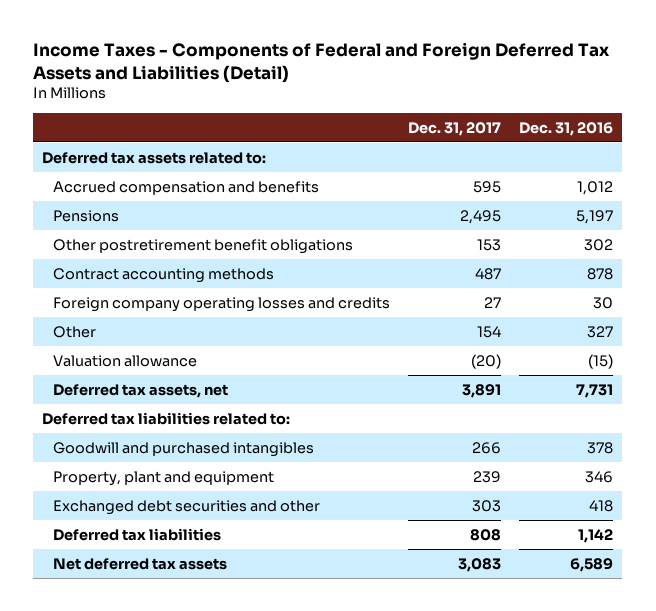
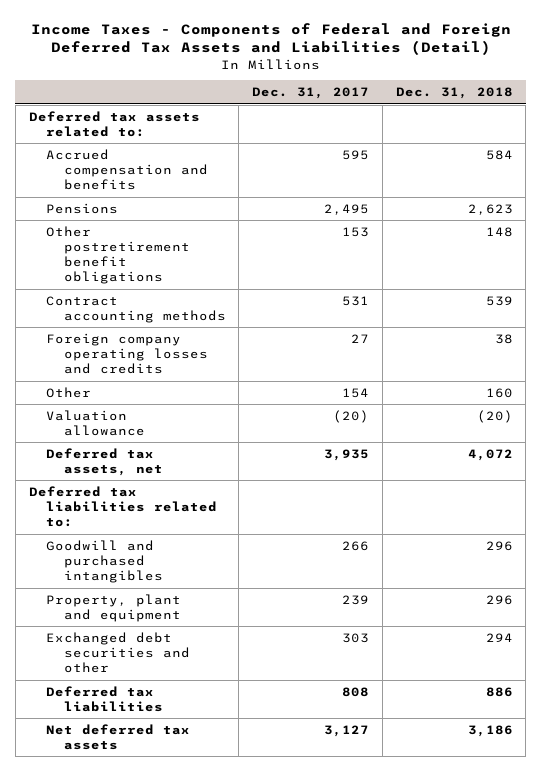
[519,121,614,136] Dec. 31, 2016 -> none
none -> [395,87,513,100] Dec. 31, 2018
[475,267,502,280] 487 -> [342,295,370,306] 531
[462,383,502,398] 3,891 -> [324,448,370,461] 3,935
[458,557,502,572] 3,083 -> [324,724,370,737] 3,127

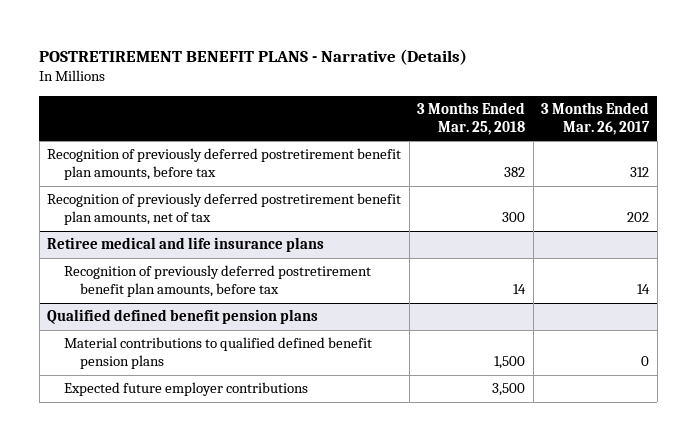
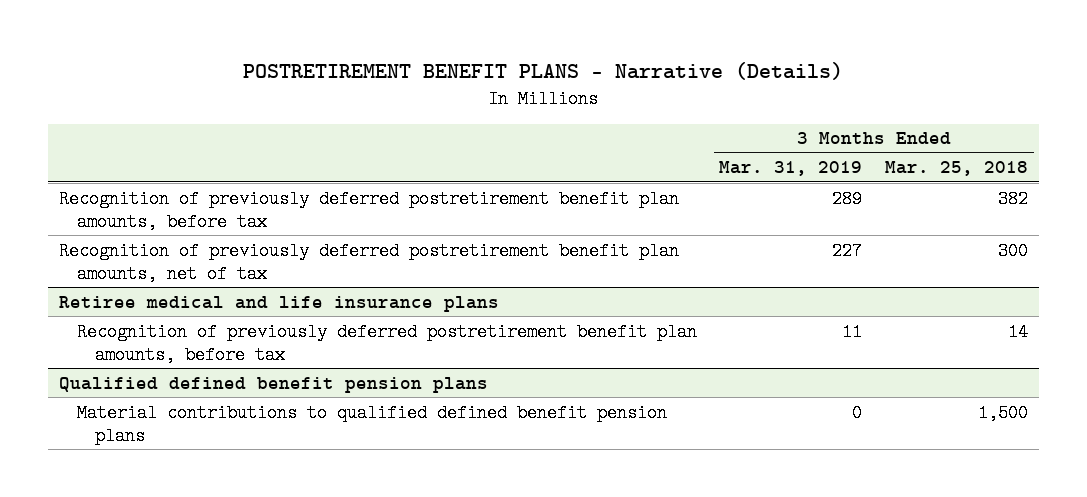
[541,101,651,135] 3 Months Ended Mar. 26, 2017 -> none
none -> [719,161,863,177] Mar. 31, 2019
[63,382,308,397] Expected future employer contributions -> none

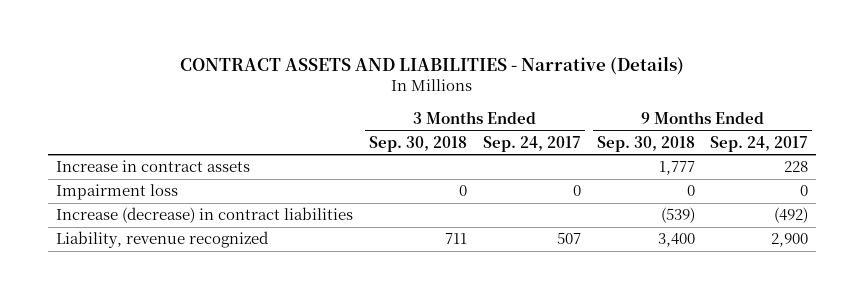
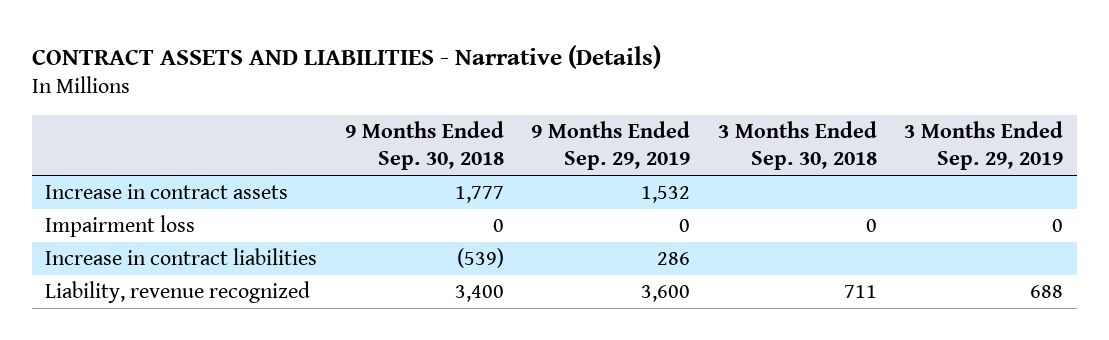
[482,135,581,152] Sep. 24, 2017 -> none
[710,135,809,152] Sep. 24, 2017 -> none
none -> [531,120,691,171] 9 Months Ended Sep. 29, 2019
none -> [904,120,1064,171] 3 Months Ended Sep. 29, 2019
[56,207,354,224] Increase (decrease) in contract liabilities -> [45,248,318,266] Increase in contract liabilities

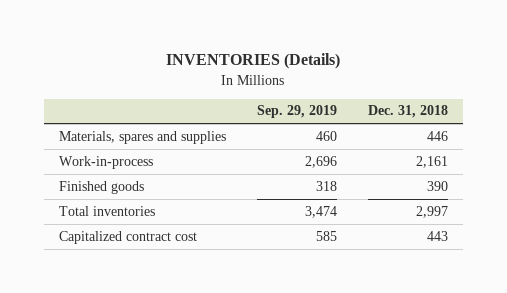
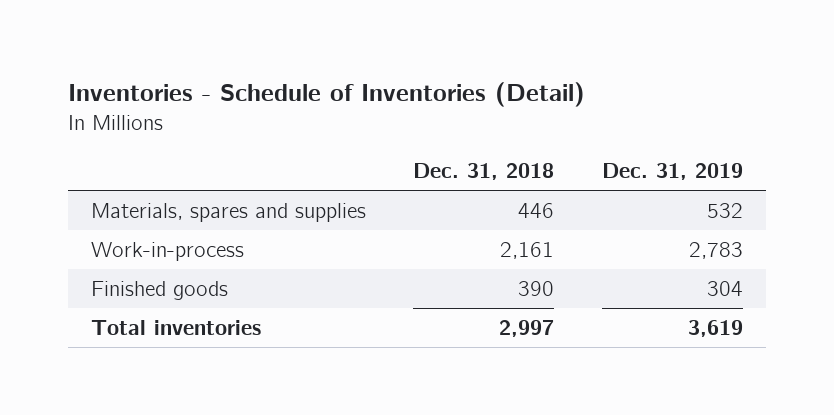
[166,53,341,70] INVENTORIES (Details) -> [67,81,585,107] Inventories - Schedule of Inventories (Detail)
[256,105,337,119] Sep. 29, 2019 -> none
none -> [601,163,743,181] Dec. 31, 2019
[58,230,197,244] Capitalized contract cost -> none

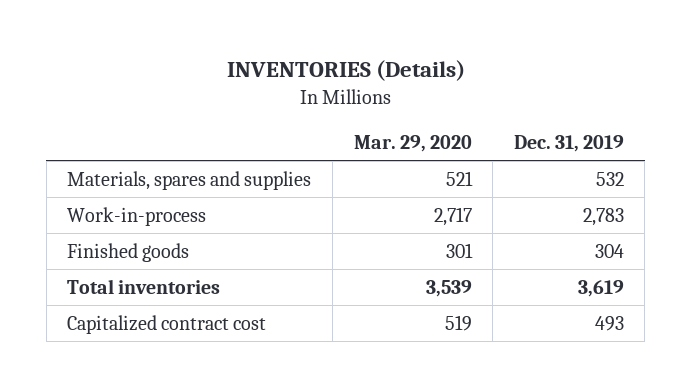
[67,81,585,107] Inventories - Schedule of Inventories (Detail) -> [226,60,465,82] INVENTORIES (Details)
[413,163,555,181] Dec. 31, 2018 -> none
none -> [353,135,472,153] Mar. 29, 2020
none -> [67,314,267,334] Capitalized contract cost

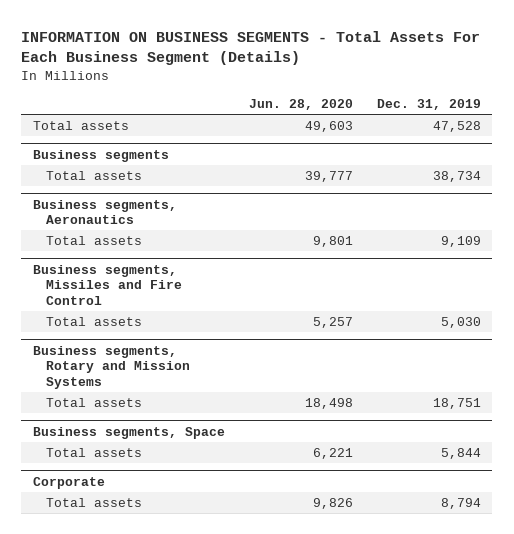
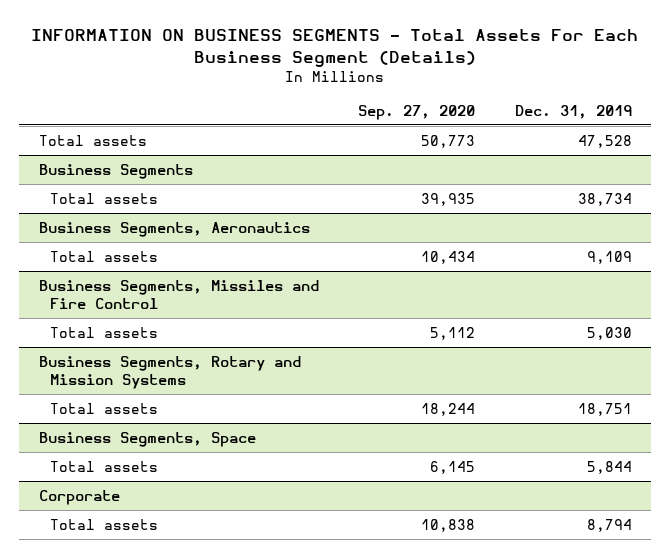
[248,98,353,110] Jun. 28, 2020 -> none
none -> [358,104,476,120] Sep. 27, 2020
[33,149,170,162] Business segments -> [39,163,194,179] Business Segments
[33,199,178,225] Business segments, Aeronautics -> [39,221,311,237] Business Segments, Aeronautics
[33,264,183,305] Business segments, Missiles and Fire Control -> [39,279,320,309] Business Segments, Missiles and Fire Control
[33,345,191,389] Business segments, Rotary and Mission Systems -> [39,355,302,389] Business Segments, Rotary and Mission Systems
[33,426,226,439] Business segments, Space -> [39,431,257,447] Business Segments, Space

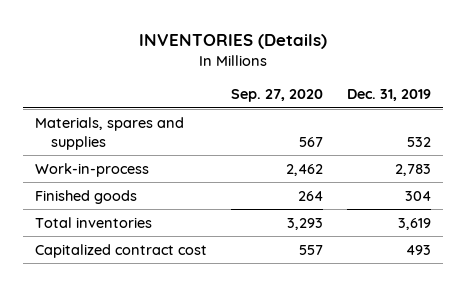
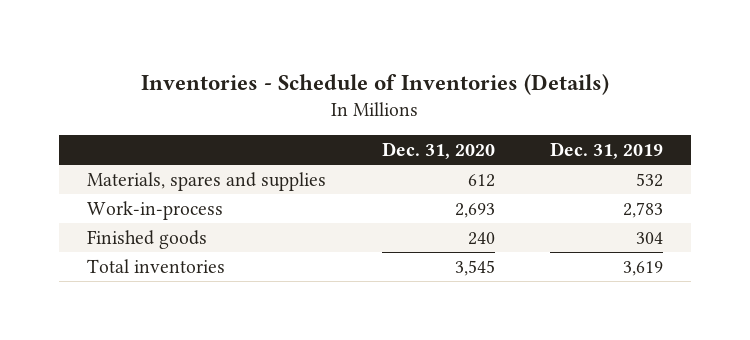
[139,34,328,50] INVENTORIES (Details) -> [141,73,610,95] Inventories - Schedule of Inventories (Details)
[231,89,324,103] Sep. 27, 2020 -> none
none -> [381,142,495,160] Dec. 31, 2020
[35,243,208,258] Capitalized contract cost -> none

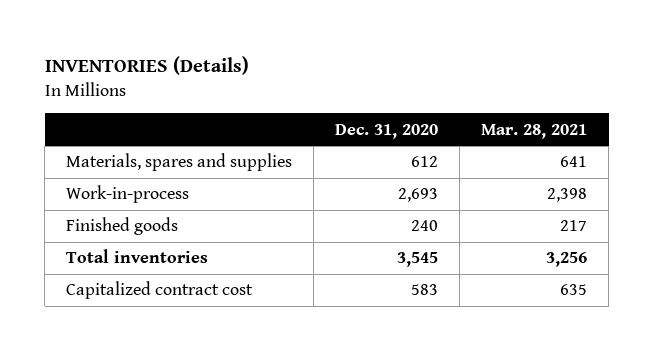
[141,73,610,95] Inventories - Schedule of Inventories (Details) -> [44,56,249,76] INVENTORIES (Details)
[550,142,664,160] Dec. 31, 2019 -> none
none -> [481,123,588,139] Mar. 28, 2021
none -> [66,281,254,300] Capitalized contract cost

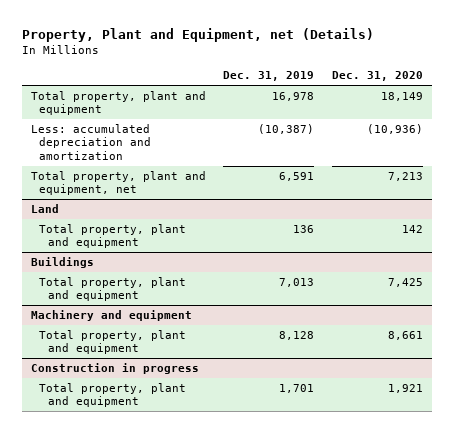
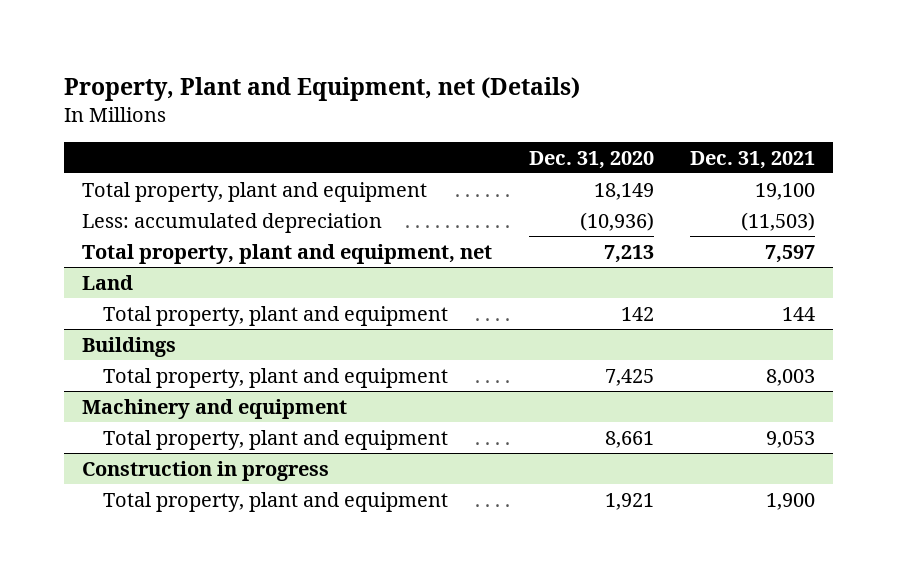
[223,71,315,82] Dec. 31, 2019 -> none
none -> [690,150,816,169] Dec. 31, 2021
[31,124,152,160] Less: accumulated depreciation and amortization -> [81,212,382,233] Less: accumulated depreciation

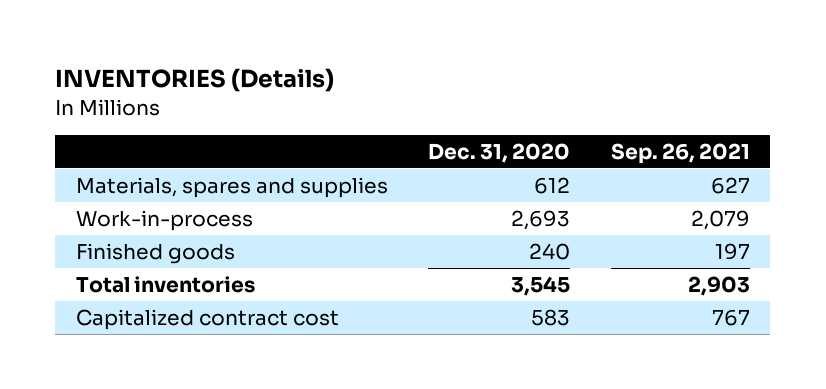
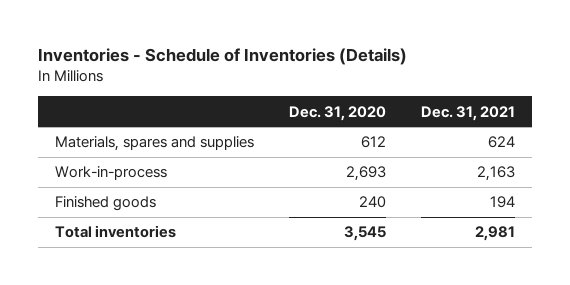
[55,68,335,93] INVENTORIES (Details) -> [38,48,408,66] Inventories - Schedule of Inventories (Details)
[611,142,751,164] Sep. 26, 2021 -> none
none -> [420,105,515,121] Dec. 31, 2021
[75,308,339,330] Capitalized contract cost -> none

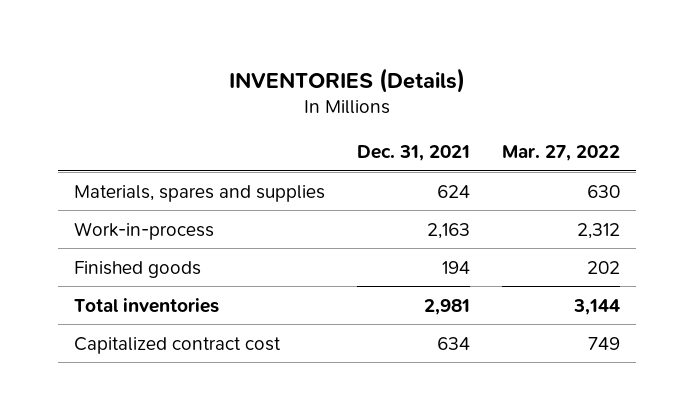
[38,48,408,66] Inventories - Schedule of Inventories (Details) -> [229,67,466,93] INVENTORIES (Details)
[289,105,387,121] Dec. 31, 2020 -> none
none -> [502,145,621,162] Mar. 27, 2022
none -> [74,336,282,354] Capitalized contract cost

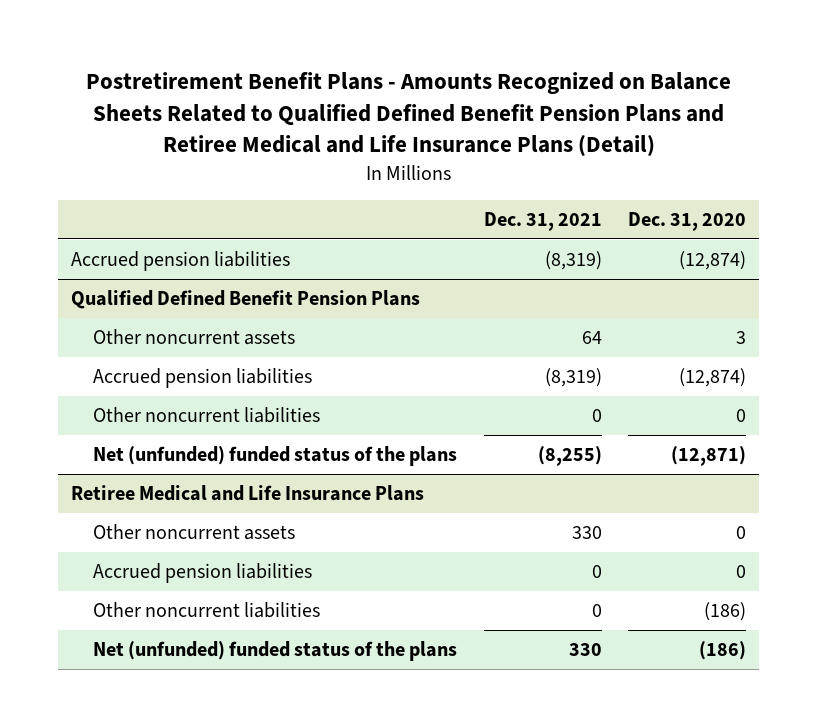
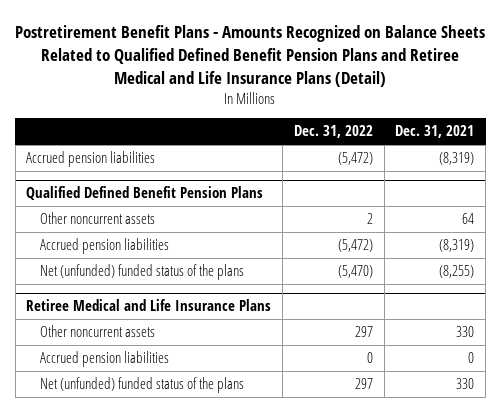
[628,211,747,231] Dec. 31, 2020 -> none
none -> [293,125,373,139] Dec. 31, 2022
[93,407,321,424] Other noncurrent liabilities -> none
[93,602,321,619] Other noncurrent liabilities -> none

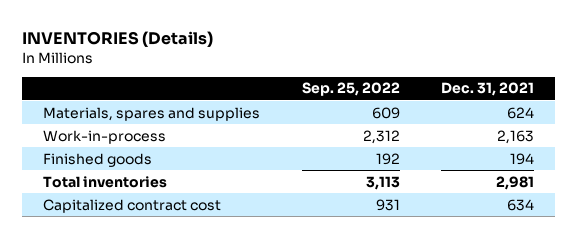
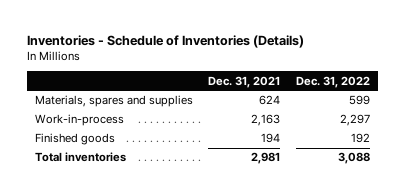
[22,30,214,47] INVENTORIES (Details) -> [27,34,305,48] Inventories - Schedule of Inventories (Details)
[301,82,400,97] Sep. 25, 2022 -> none
none -> [295,75,370,88] Dec. 31, 2022
[42,198,221,213] Capitalized contract cost -> none

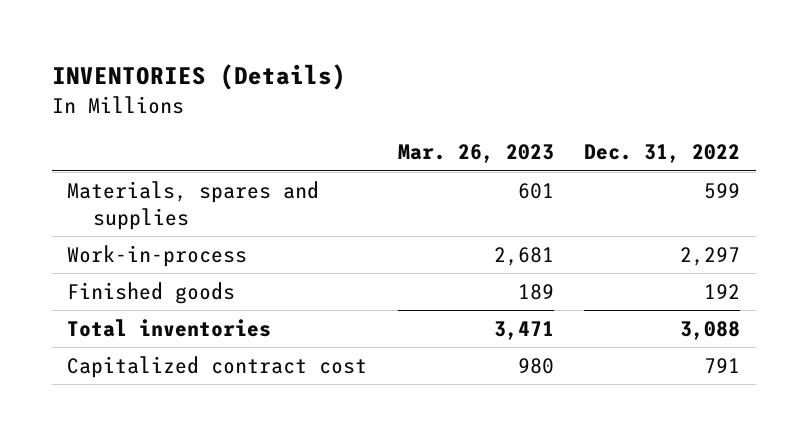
[27,34,305,48] Inventories - Schedule of Inventories (Details) -> [51,64,346,91] INVENTORIES (Details)
[208,75,281,88] Dec. 31, 2021 -> none
none -> [397,144,554,164] Mar. 26, 2023
none -> [67,355,368,378] Capitalized contract cost

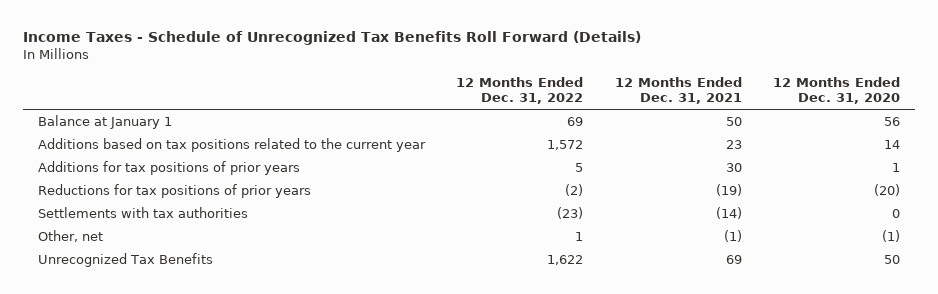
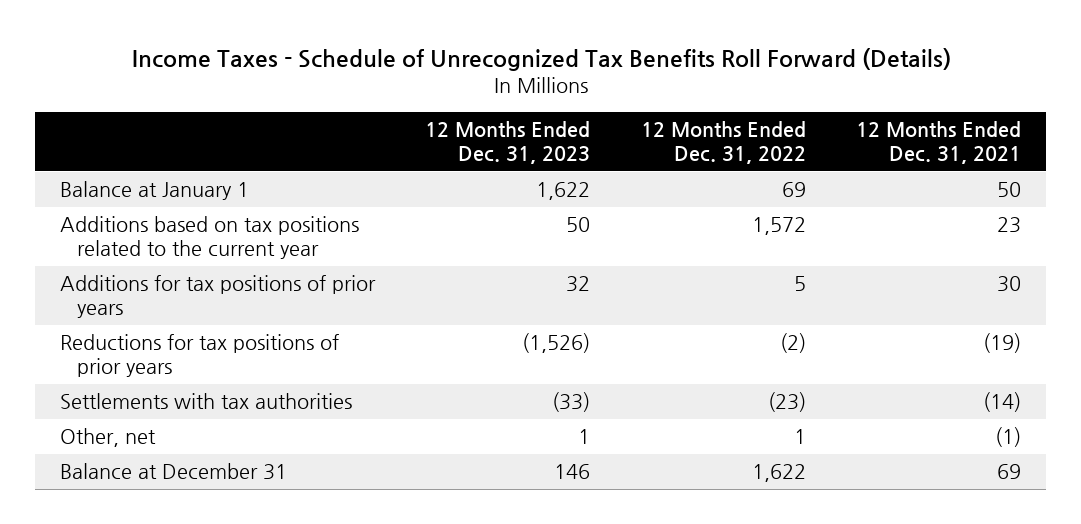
[772,76,900,105] 12 Months Ended Dec. 31, 2020 -> none
none -> [425,121,591,165] 12 Months Ended Dec. 31, 2023
[38,252,214,267] Unrecognized Tax Benefits -> [60,463,288,481] Balance at December 31

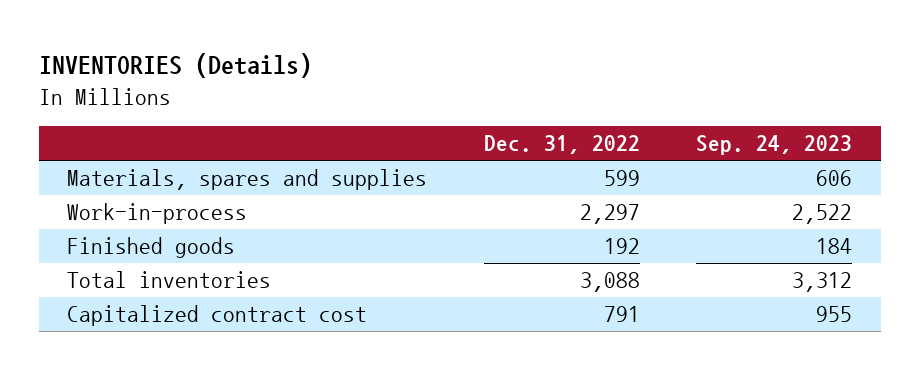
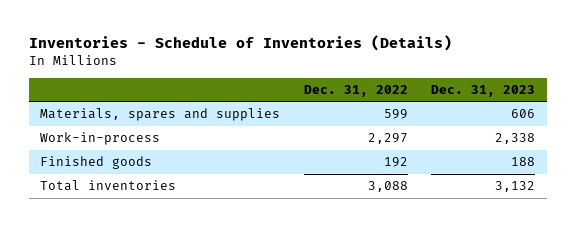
[38,53,312,79] INVENTORIES (Details) -> [28,35,452,52] Inventories - Schedule of Inventories (Details)
[696,135,853,156] Sep. 24, 2023 -> none
none -> [431,84,536,97] Dec. 31, 2023
[67,305,368,327] Capitalized contract cost -> none

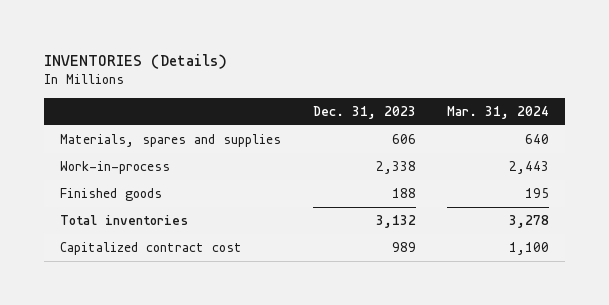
[28,35,452,52] Inventories - Schedule of Inventories (Details) -> [44,53,228,69] INVENTORIES (Details)
[303,84,408,97] Dec. 31, 2022 -> none
none -> [447,105,550,119] Mar. 31, 2024
none -> [60,242,243,256] Capitalized contract cost

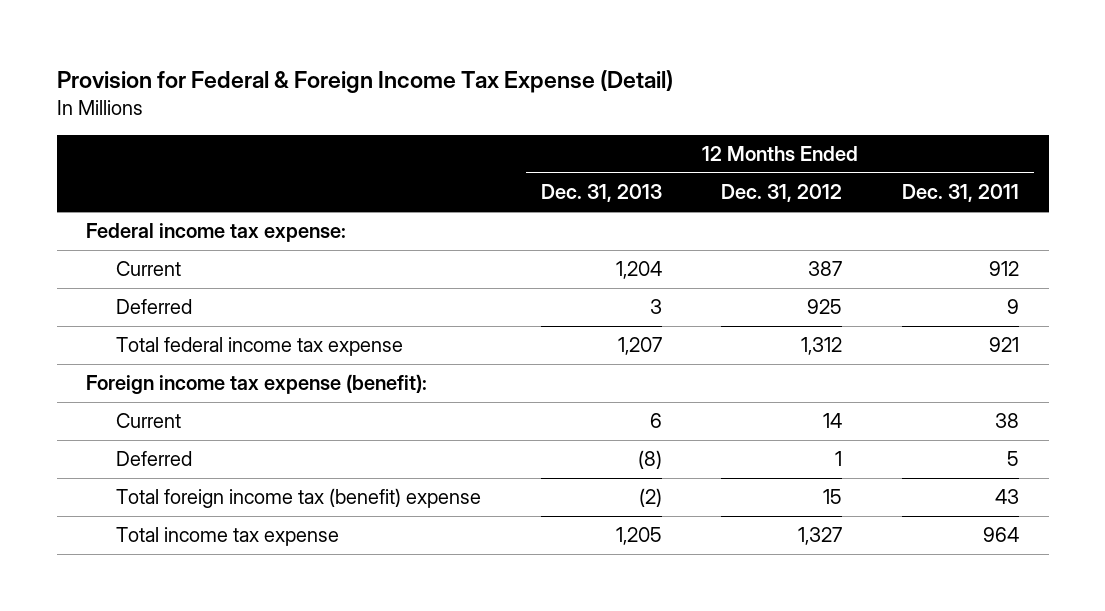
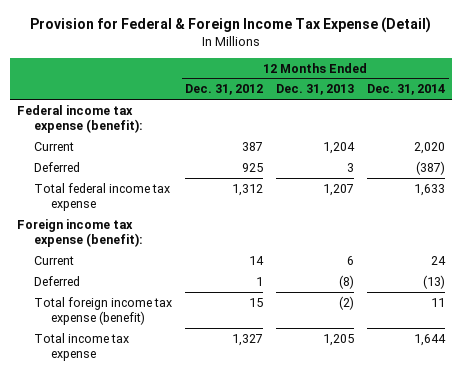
[901,184,1019,203] Dec. 31, 2011 -> none
none -> [367,84,446,96] Dec. 31, 2014
[86,223,347,243] Federal income tax expense: -> [16,104,143,134] Federal income tax expense (benefit):
[116,488,482,509] Total foreign income tax (benefit) expense -> [33,296,172,326] Total foreign income tax expense (benefit)

